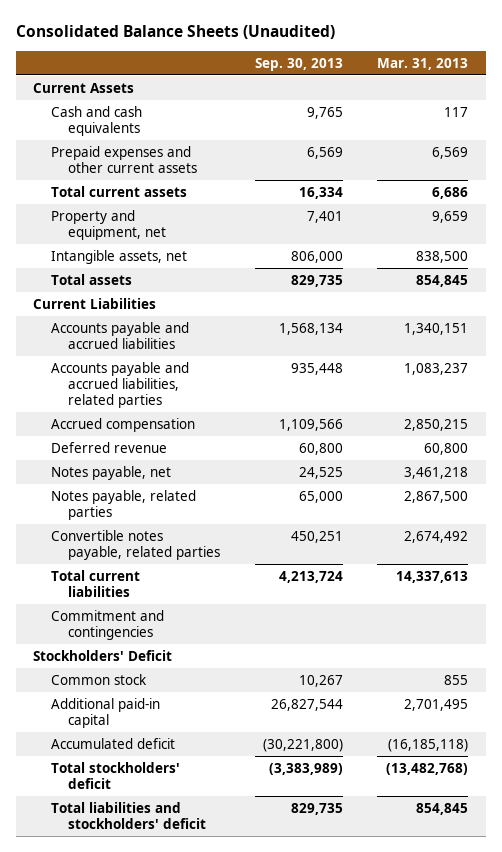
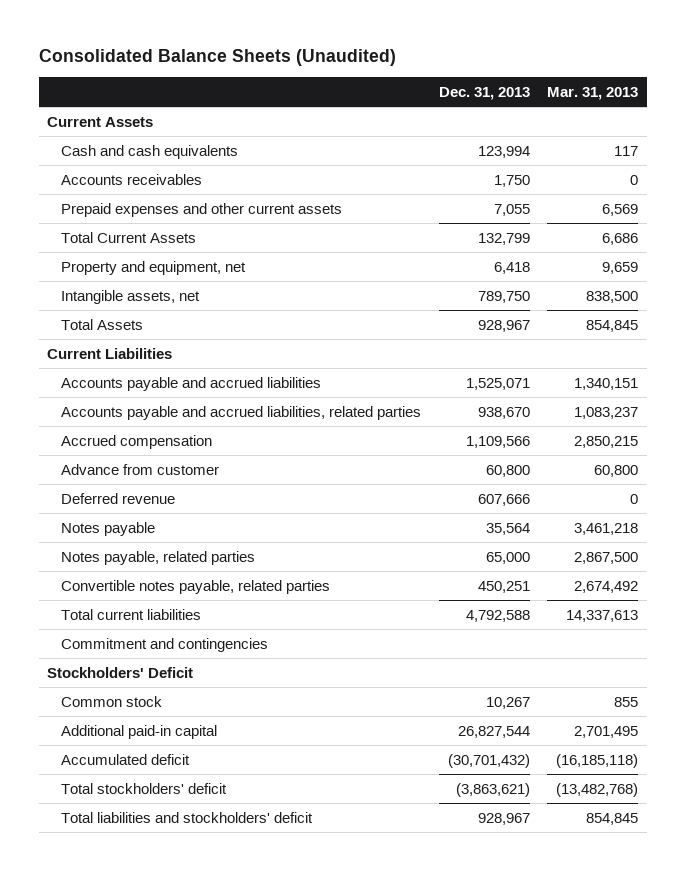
[254,57,343,71] Sep. 30, 2013 -> none
none -> [438,87,530,101] Dec. 31, 2013
none -> [61,173,203,185] Accounts receivables
[50,185,187,197] Total current assets -> [61,231,197,243] Total Current Assets
[50,273,132,285] Total assets -> [61,318,144,330] Total Assets
none -> [61,463,220,475] Advance from customer
[424,442,469,455] 60,800 -> [630,493,639,504] 0
[50,465,171,480] Notes payable, net -> [61,521,156,536] Notes payable

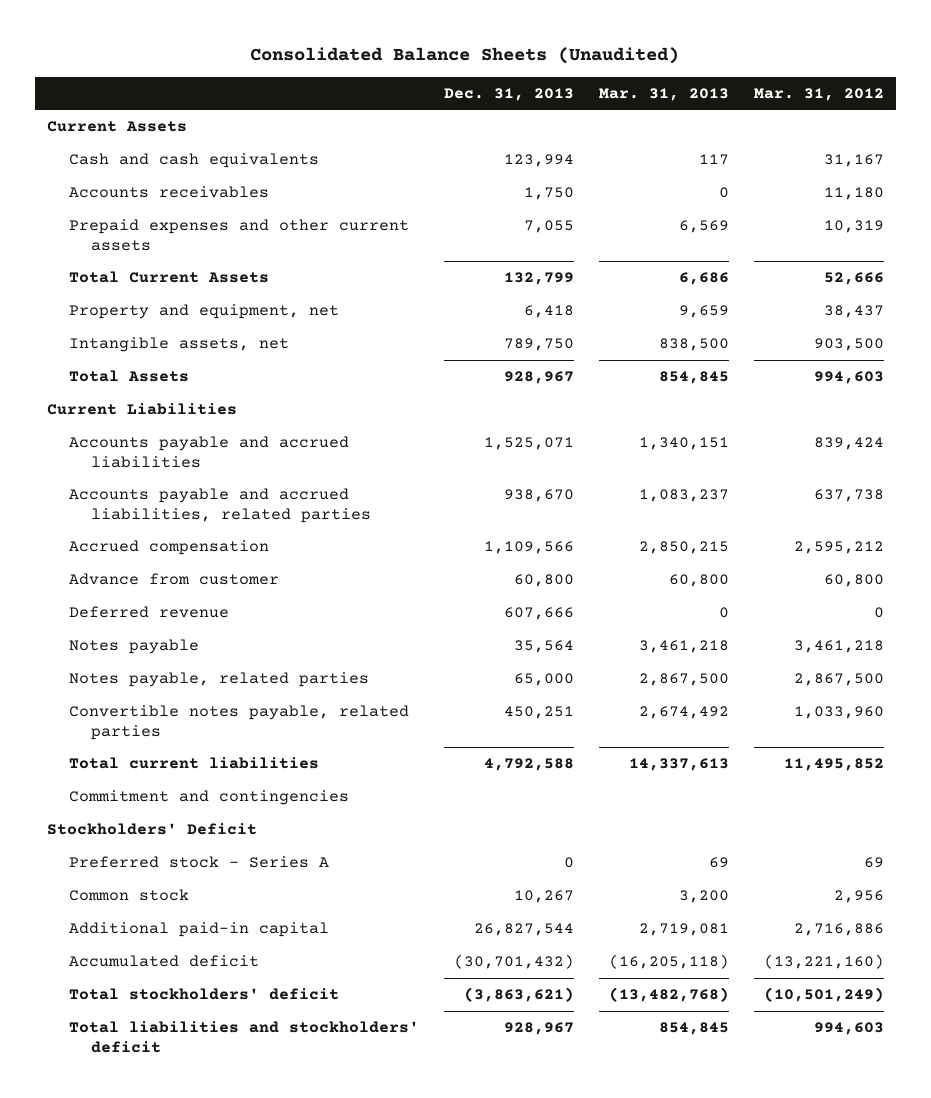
none -> [753,87,884,101] Mar. 31, 2012
none -> [69,856,330,869] Preferred stock - Series A
[614,696,639,707] 855 -> [678,890,729,904] 3,200
[574,725,639,738] 2,701,495 -> [638,923,729,937] 2,719,081
[556,753,639,768] (16,185,118) -> [608,954,729,970] (16,205,118)

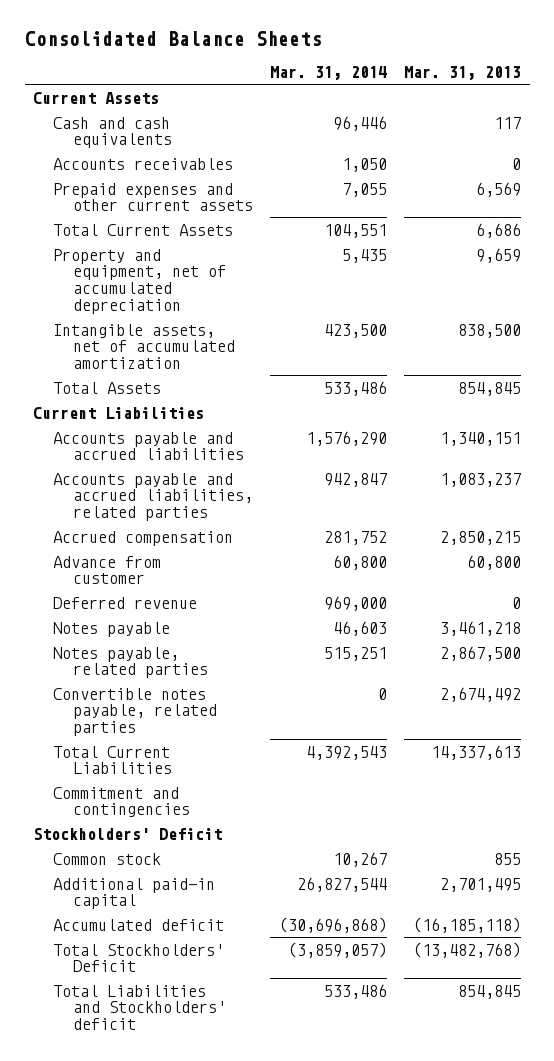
[250,47,680,65] Consolidated Balance Sheets (Unaudited) -> [24,30,322,46] Consolidated Balance Sheets
[443,87,574,101] Dec. 31, 2013 -> none
[753,87,884,101] Mar. 31, 2012 -> none
none -> [270,66,388,81] Mar. 31, 2014
[69,304,340,320] Property and equipment, net -> [53,248,227,314] Property and equipment, net of accumulated depreciation
[69,337,290,353] Intangible assets, net -> [53,323,236,369] Intangible assets, net of accumulated amortization
[69,757,320,770] Total current liabilities -> [53,745,173,775] Total Current Liabilities
[69,856,330,869] Preferred stock - Series A -> none
[678,890,729,904] 3,200 -> [494,852,522,865] 855
[638,923,729,937] 2,719,081 -> [440,877,522,892] 2,701,495
[608,954,729,970] (16,205,118) -> [413,916,522,933] (16,185,118)
[69,988,340,1001] Total stockholders' deficit -> [53,943,225,973] Total Stockholders' Deficit
[69,1021,420,1053] Total liabilities and stockholders' deficit -> [53,984,227,1030] Total Liabilities and Stockholders' deficit

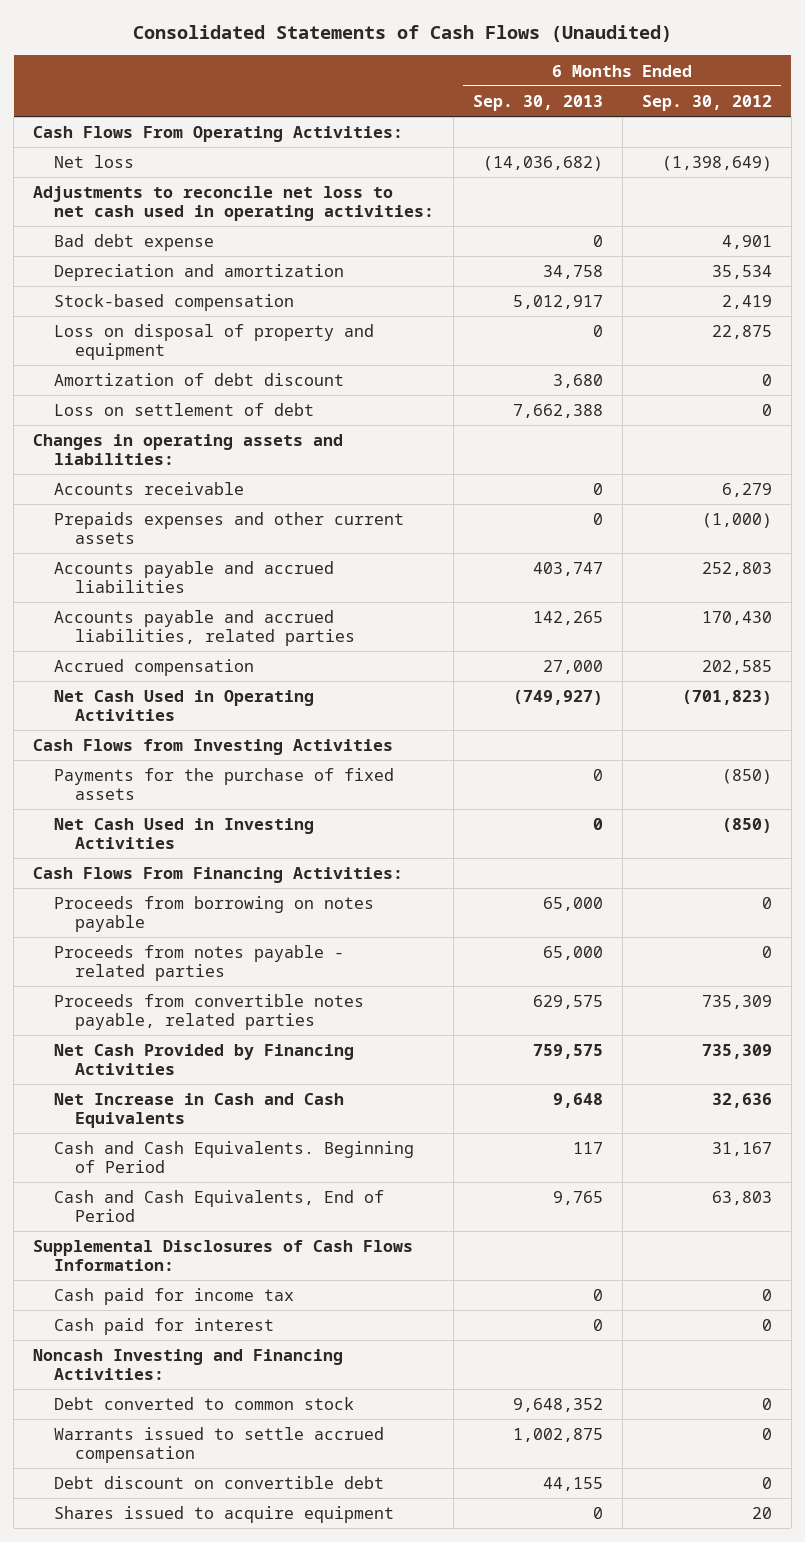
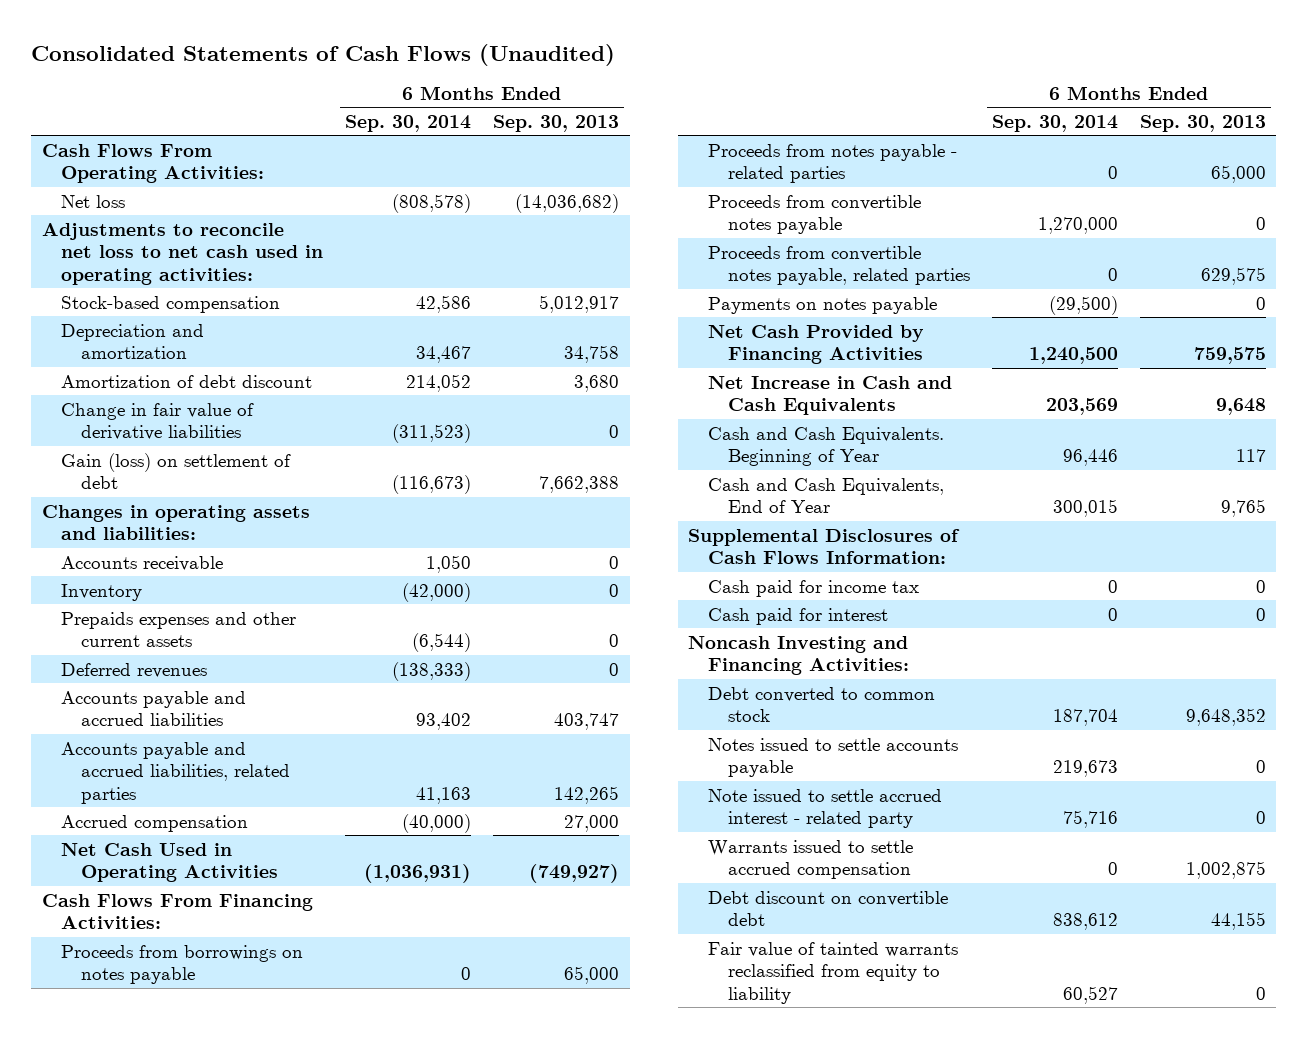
[641,95,772,112] Sep. 30, 2012 -> none
none -> [345,115,472,133] Sep. 30, 2014
[54,234,215,252] Bad debt expense -> none
[54,324,375,360] Loss on disposal of property and equipment -> none
[54,264,345,282] Depreciation and amortization -> [61,323,205,360] Depreciation and amortization
none -> [61,402,255,441] Change in fair value of derivative liabilities
[54,403,315,417] Loss on settlement of debt -> [61,452,292,490] Gain (loss) on settlement of debt
none -> [61,583,143,601] Inventory
none -> [61,662,208,678] Deferred revenues
[33,739,394,756] Cash Flows from Investing Activities -> none
[54,768,395,800] Payments for the purchase of fixed assets -> none
[54,818,315,849] Net Cash Used in Investing Activities -> none
[54,896,375,932] Proceeds from borrowing on notes payable -> [61,944,304,985] Proceeds from borrowings on notes payable
none -> [708,194,922,235] Proceeds from convertible notes payable
none -> [708,296,938,314] Payments on notes payable
[54,1141,415,1173] Cash and Cash Equivalents. Beginning of Period -> [708,426,945,467] Cash and Cash Equivalents. Beginning of Year
[54,1190,385,1222] Cash and Cash Equivalents, End of Period -> [708,477,945,514] Cash and Cash Equivalents, End of Year
none -> [708,737,959,778] Notes issued to settle accounts payable
none -> [708,788,943,829] Note issued to settle accrued interest - related party
[54,1506,395,1524] Shares issued to acquire equipment -> none
none -> [708,941,959,1005] Fair value of tainted warrants reclassified from equity to liability

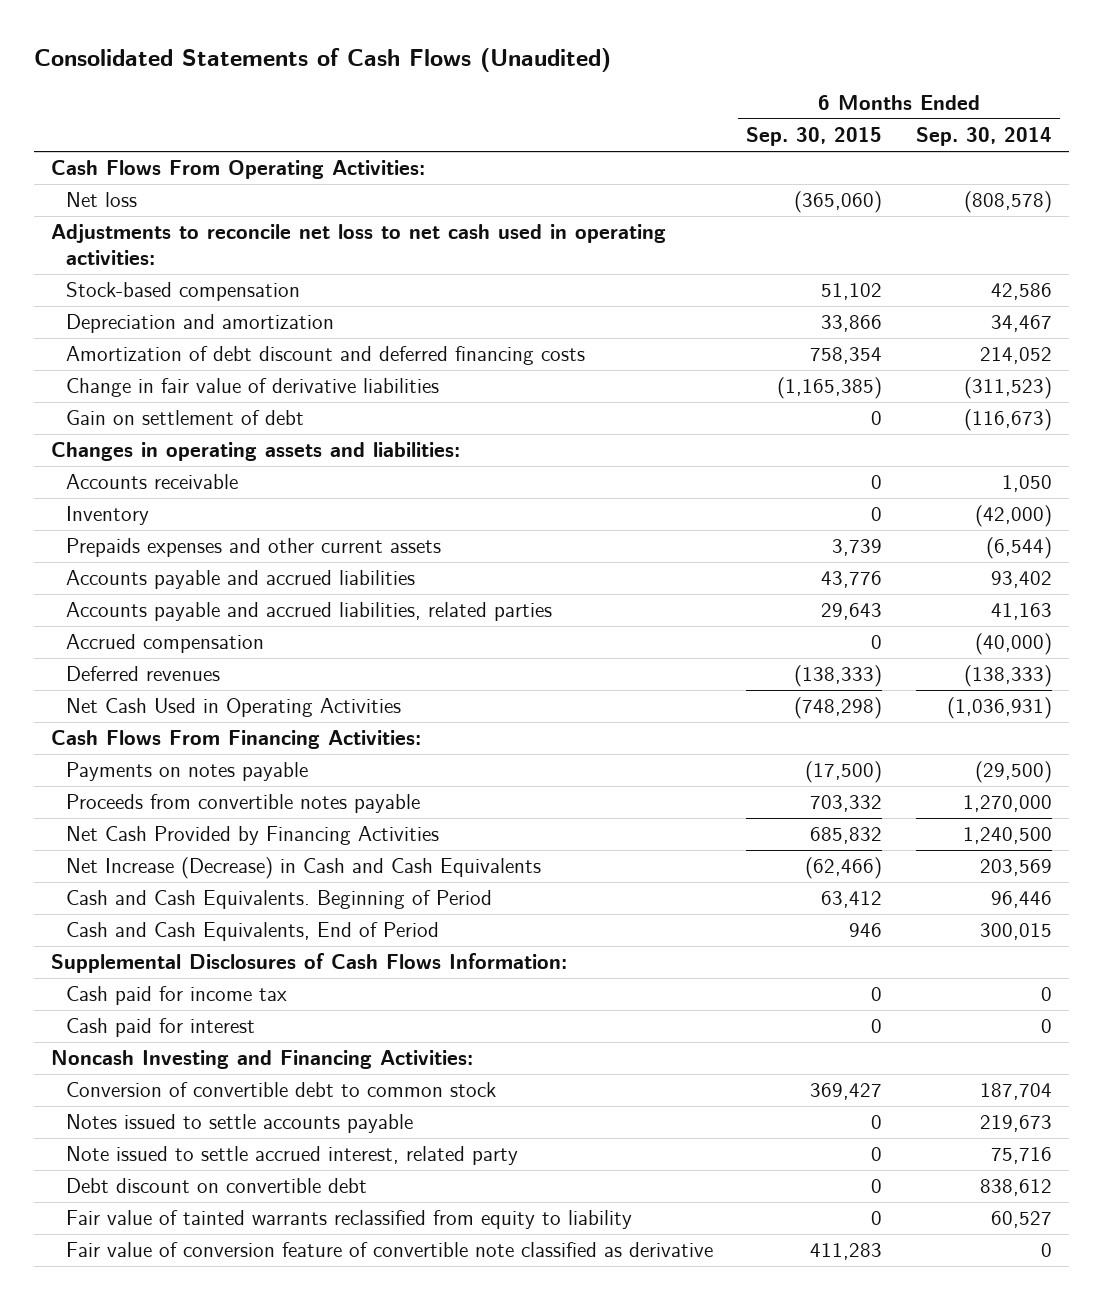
[492,115,619,133] Sep. 30, 2013 -> none
none -> [746,127,883,147] Sep. 30, 2015
[61,374,313,388] Amortization of debt discount -> [65,346,585,366] Amortization of debt discount and deferred financing costs
[61,452,292,490] Gain (loss) on settlement of debt -> [65,410,304,426] Gain on settlement of debt
[61,662,208,678] Deferred revenues -> [65,666,220,682] Deferred revenues
[61,944,304,985] Proceeds from borrowings on notes payable -> none
[708,143,958,184] Proceeds from notes payable - related parties -> none
[708,245,971,286] Proceeds from convertible notes payable, related parties -> none
[708,194,922,235] Proceeds from convertible notes payable -> [65,794,420,814] Proceeds from convertible notes payable
[708,375,953,416] Net Increase in Cash and Cash Equivalents -> [65,857,541,880] Net Increase (Decrease) in Cash and Cash Equivalents
[708,426,945,467] Cash and Cash Equivalents. Beginning of Year -> [65,890,492,910] Cash and Cash Equivalents. Beginning of Period
[708,477,945,514] Cash and Cash Equivalents, End of Year -> [65,922,439,942] Cash and Cash Equivalents, End of Period
[708,686,936,723] Debt converted to common stock -> [65,1082,496,1098] Conversion of convertible debt to common stock
[708,839,914,880] Warrants issued to settle accrued compensation -> none
[708,788,943,829] Note issued to settle accrued interest - related party -> [65,1146,518,1166] Note issued to settle accrued interest, related party
none -> [65,1242,713,1258] Fair value of conversion feature of convertible note classified as derivative

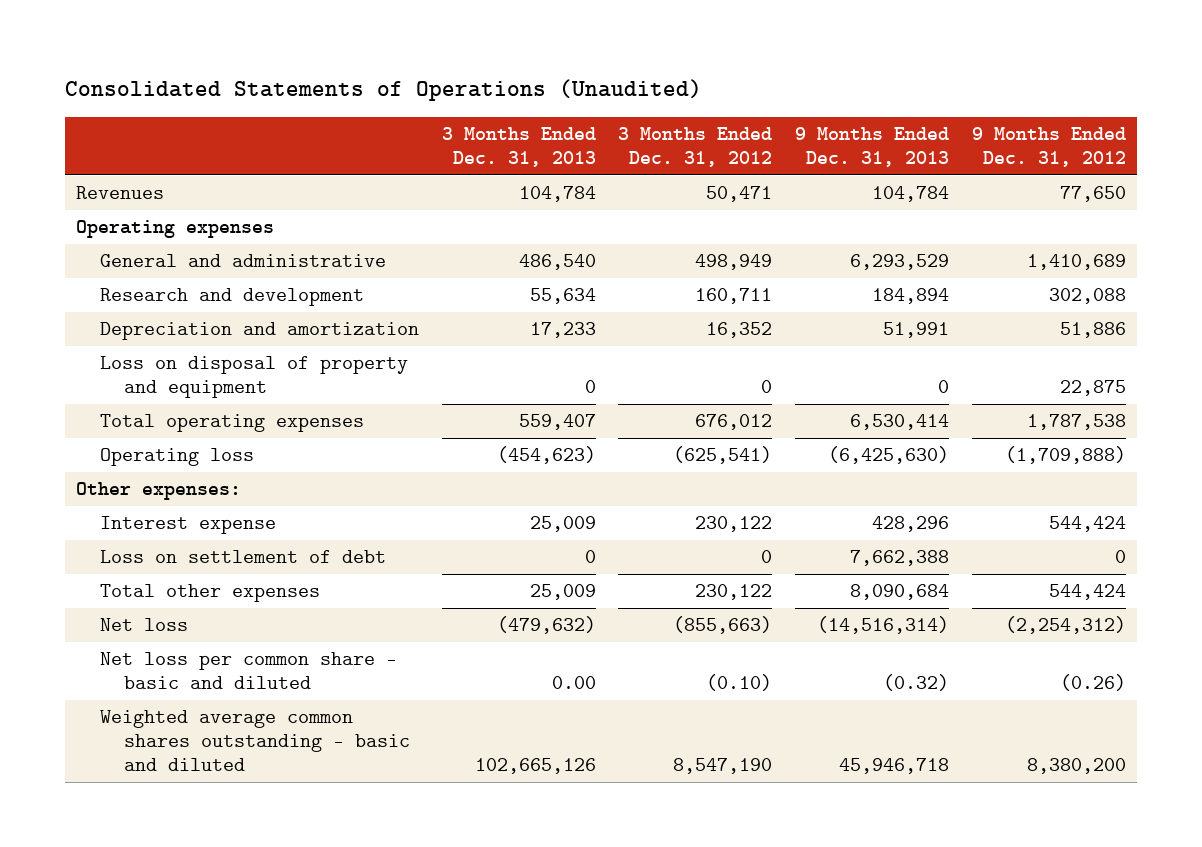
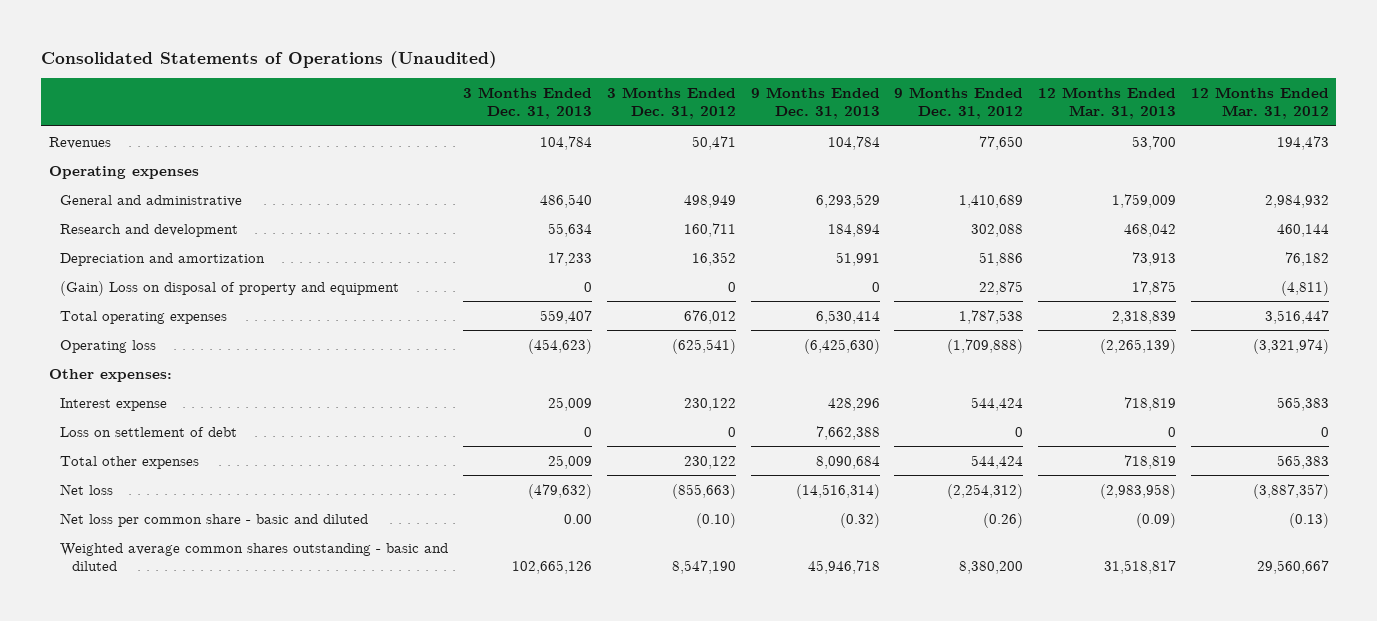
none -> [1038,86,1177,120] 12 Months Ended Mar. 31, 2013
none -> [1190,86,1329,120] 12 Months Ended Mar. 31, 2012
[99,356,408,399] Loss on disposal of property and equipment -> [60,280,400,296] (Gain) Loss on disposal of property and equipment

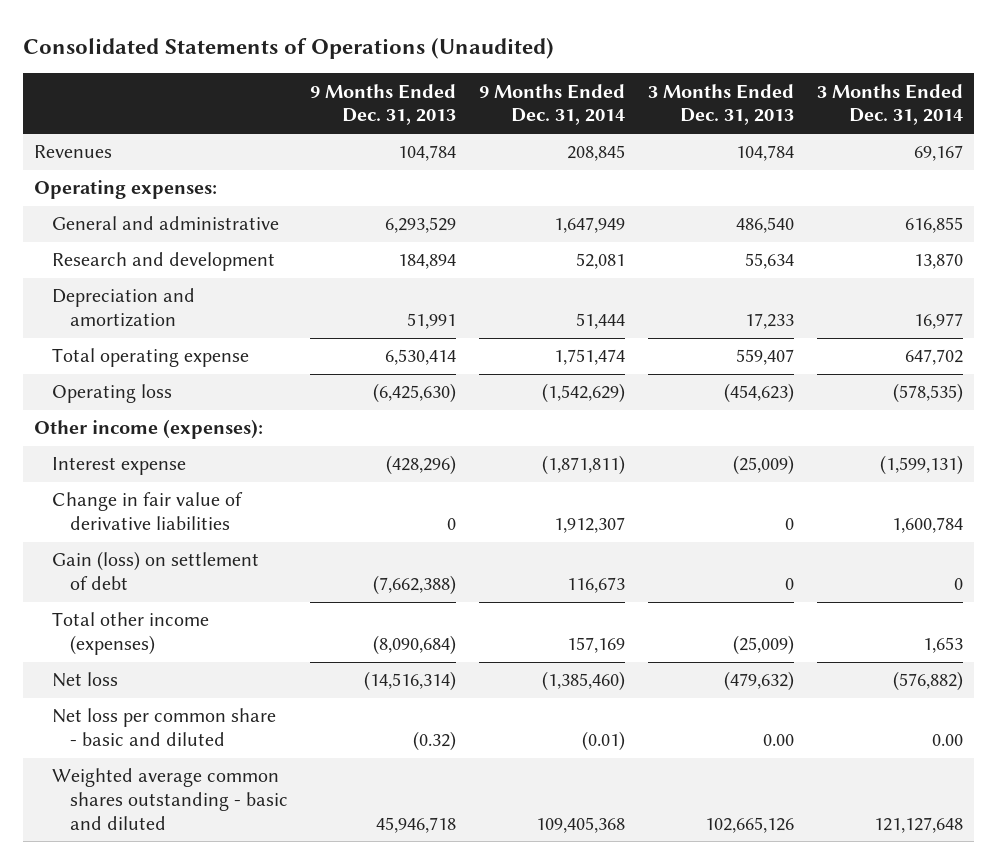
[606,86,736,120] 3 Months Ended Dec. 31, 2012 -> none
[894,86,1024,120] 9 Months Ended Dec. 31, 2012 -> none
[1038,86,1177,120] 12 Months Ended Mar. 31, 2013 -> none
[1190,86,1329,120] 12 Months Ended Mar. 31, 2012 -> none
none -> [479,83,626,126] 9 Months Ended Dec. 31, 2014
none -> [816,83,963,126] 3 Months Ended Dec. 31, 2014
[48,165,199,179] Operating expenses -> [34,180,218,200] Operating expenses:
[60,280,400,296] (Gain) Loss on disposal of property and equipment -> none
[60,310,228,324] Total operating expenses -> [52,348,250,368] Total operating expense
[48,368,172,382] Other expenses: -> [34,419,264,440] Other income (expenses):
[548,396,593,411] 25,009 -> [733,455,795,476] (25,009)
[827,397,880,411] 428,296 -> [386,455,457,476] (428,296)
none -> [52,492,244,531] Change in fair value of derivative liabilities
[60,426,238,437] Loss on settlement of debt -> [52,551,260,591] Gain (loss) on settlement of debt
[815,425,880,440] 7,662,388 -> [373,575,457,596] (7,662,388)
[60,455,200,469] Total other expenses -> [52,612,210,656] Total other income (expenses)
[548,454,593,469] 25,009 -> [733,635,795,656] (25,009)
[815,455,880,469] 8,090,684 -> [373,635,457,656] (8,090,684)

